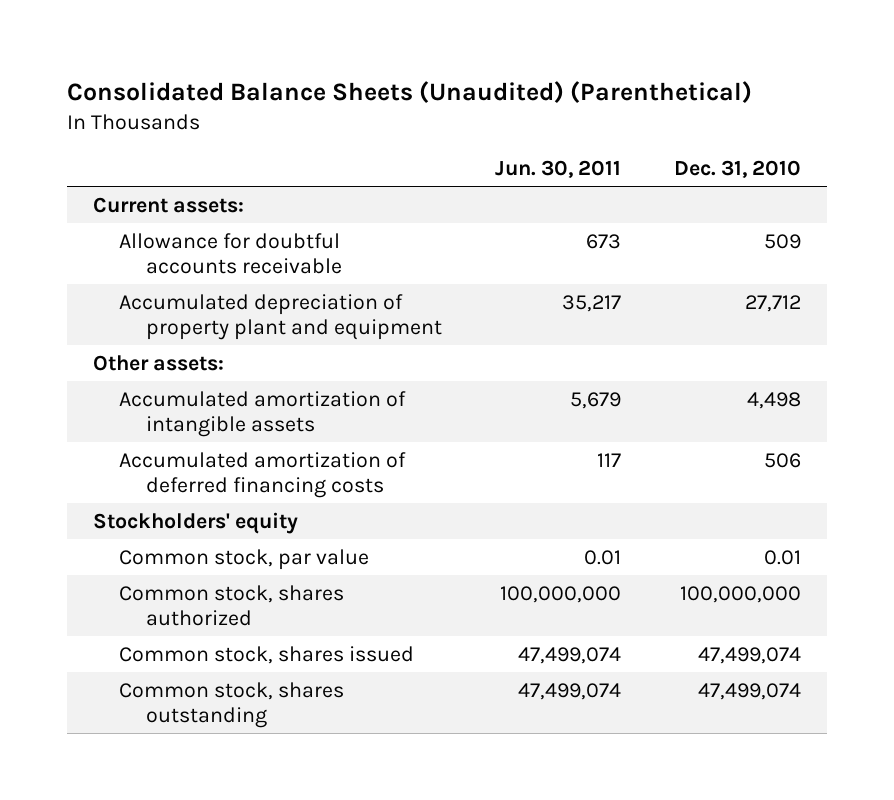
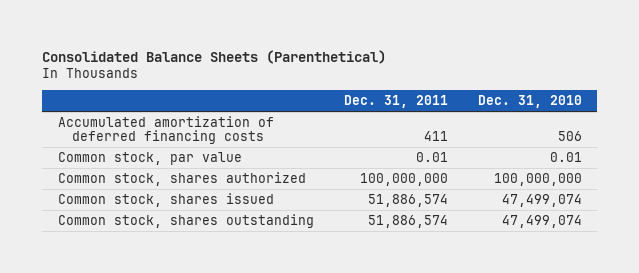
[66,81,752,104] Consolidated Balance Sheets (Unaudited) (Parenthetical) -> [42,49,387,64] Consolidated Balance Sheets (Parenthetical)
[494,160,621,179] Jun. 30, 2011 -> none
none -> [343,95,448,109] Dec. 31, 2011
[93,196,245,213] Current assets: -> none
[119,232,342,275] Allowance for doubtful accounts receivable -> none
[119,293,442,341] Accumulated depreciation of property plant and equipment -> none
[93,354,225,371] Other assets: -> none
[119,390,407,438] Accumulated amortization of intangible assets -> none
[93,511,299,534] Stockholders' equity -> none

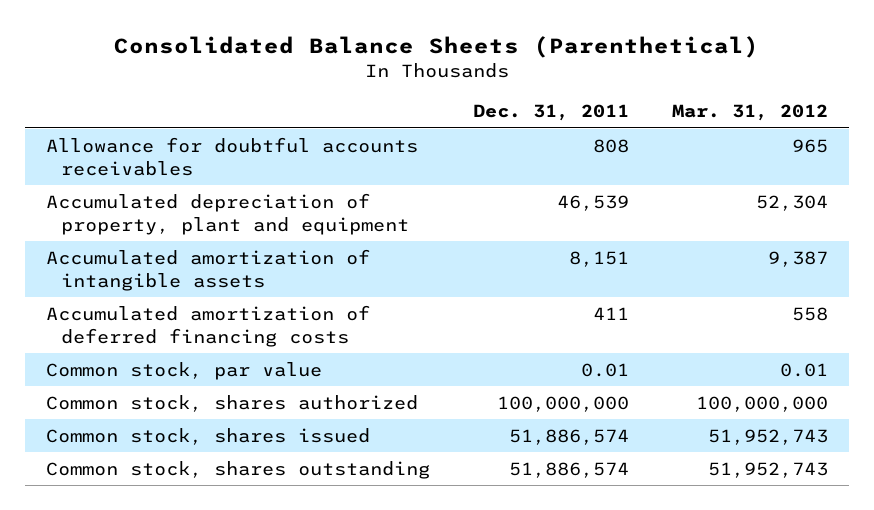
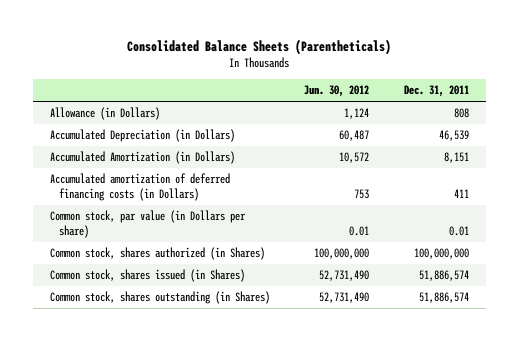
[114,35,760,58] Consolidated Balance Sheets (Parenthetical) -> [127,39,392,56] Consolidated Balance Sheets (Parentheticals)
[671,104,828,122] Mar. 31, 2012 -> none
none -> [304,85,370,98] Jun. 30, 2012
[46,136,419,176] Allowance for doubtful accounts receivables -> [50,107,161,121] Allowance (in Dollars)
[46,192,409,235] Accumulated depreciation of property, plant and equipment -> [50,129,236,143] Accumulated Depreciation (in Dollars)
[46,248,371,291] Accumulated amortization of intangible assets -> [50,151,236,165] Accumulated Amortization (in Dollars)
[46,304,371,347] Accumulated amortization of deferred financing costs -> [50,173,231,202] Accumulated amortization of deferred financing costs (in Dollars)
[46,361,323,380] Common stock, par value -> [50,210,247,239] Common stock, par value (in Dollars per share)
[46,394,419,412] Common stock, shares authorized -> [50,247,266,261] Common stock, shares authorized (in Shares)
[46,427,371,445] Common stock, shares issued -> [50,269,246,283] Common stock, shares issued (in Shares)
[46,460,431,479] Common stock, shares outstanding -> [50,291,271,305] Common stock, shares outstanding (in Shares)

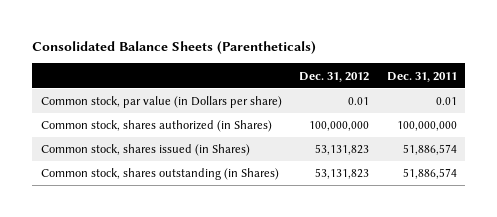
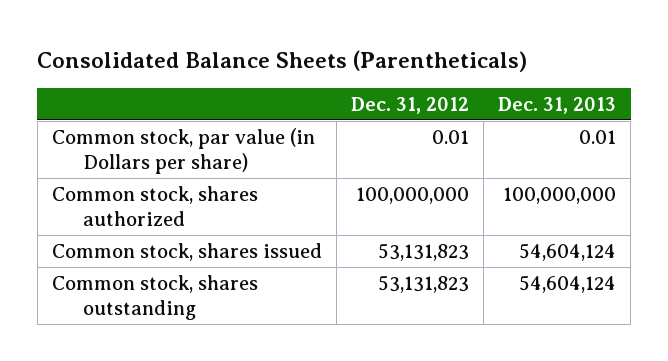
[386,71,457,82] Dec. 31, 2011 -> none
none -> [498,96,617,114] Dec. 31, 2013
[40,120,272,133] Common stock, shares authorized (in Shares) -> [51,185,258,227] Common stock, shares authorized
[40,144,250,157] Common stock, shares issued (in Shares) -> [51,242,322,261] Common stock, shares issued
[40,168,279,181] Common stock, shares outstanding (in Shares) -> [51,274,258,321] Common stock, shares outstanding

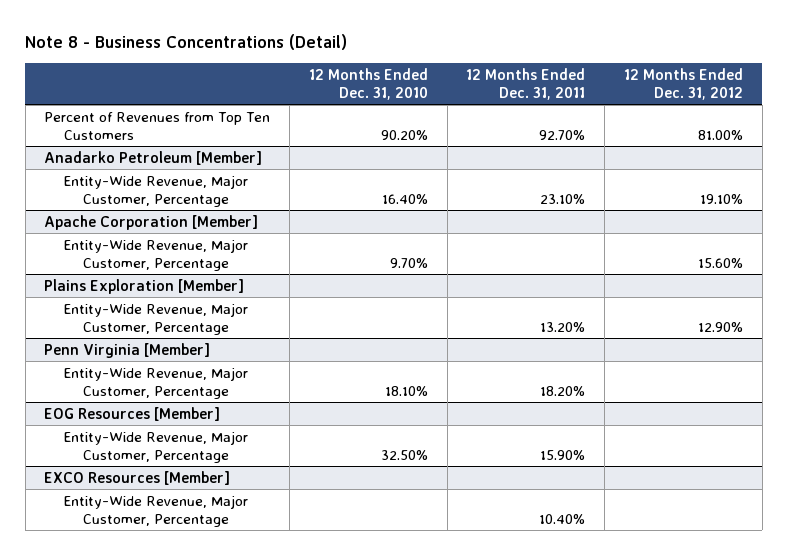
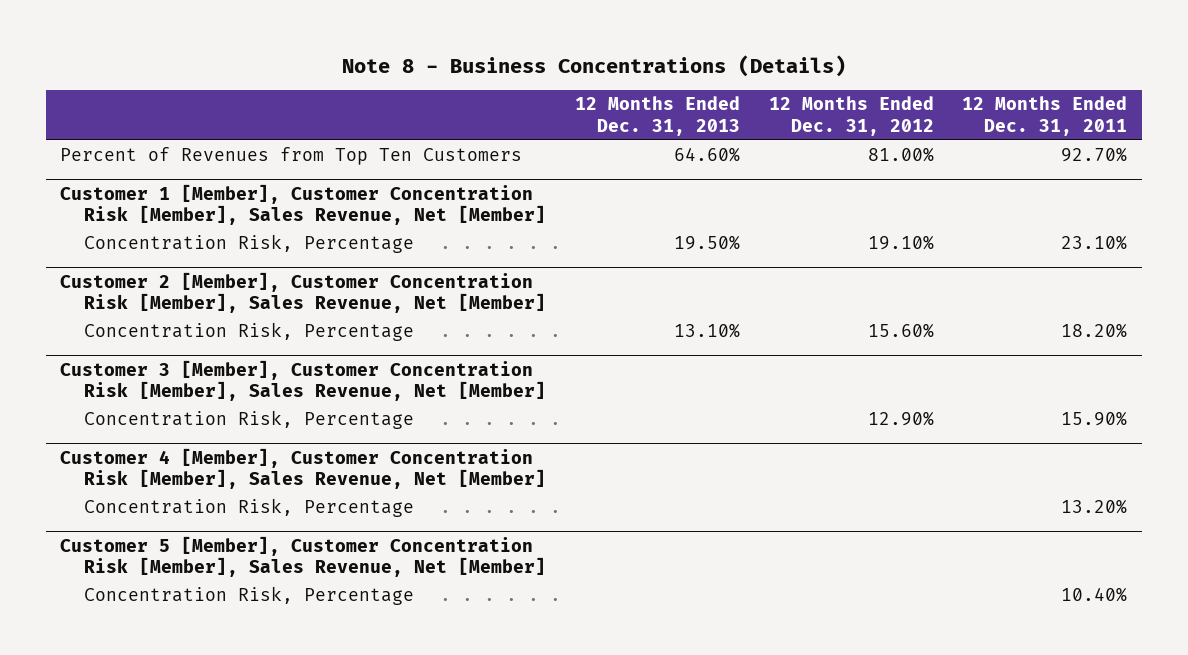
[25,34,348,51] Note 8 - Business Concentrations (Detail) -> [341,54,846,77] Note 8 - Business Concentrations (Details)
[308,67,428,100] 12 Months Ended Dec. 31, 2010 -> none
none -> [574,96,740,136] 12 Months Ended Dec. 31, 2013
[44,150,263,165] Anadarko Petroleum [Member] -> none
[44,214,259,230] Apache Corporation [Member] -> none
[63,238,248,271] Entity-Wide Revenue, Major Customer, Percentage -> none
[44,278,245,294] Plains Exploration [Member] -> none
[63,302,248,335] Entity-Wide Revenue, Major Customer, Percentage -> none
[44,342,211,358] Penn Virginia [Member] -> none
[63,366,248,399] Entity-Wide Revenue, Major Customer, Percentage -> none
[44,406,221,421] EOG Resources [Member] -> none
[63,430,248,463] Entity-Wide Revenue, Major Customer, Percentage -> none
[44,470,231,485] EXCO Resources [Member] -> none
[63,494,248,527] Entity-Wide Revenue, Major Customer, Percentage -> none
none -> [60,183,547,226] Customer 1 [Member], Customer Concentration Risk [Member], Sales Revenue, Net [Member]
[63,174,248,207] Entity-Wide Revenue, Major Customer, Percentage -> [84,234,415,254] Concentration Risk, Percentage
none -> [60,271,547,314] Customer 2 [Member], Customer Concentration Risk [Member], Sales Revenue, Net [Member]
none -> [84,322,415,342] Concentration Risk, Percentage
none -> [60,359,547,402] Customer 3 [Member], Customer Concentration Risk [Member], Sales Revenue, Net [Member]
none -> [84,410,415,430] Concentration Risk, Percentage
none -> [60,447,547,490] Customer 4 [Member], Customer Concentration Risk [Member], Sales Revenue, Net [Member]
none -> [84,498,415,518] Concentration Risk, Percentage
none -> [60,535,547,578] Customer 5 [Member], Customer Concentration Risk [Member], Sales Revenue, Net [Member]
none -> [84,586,415,606] Concentration Risk, Percentage

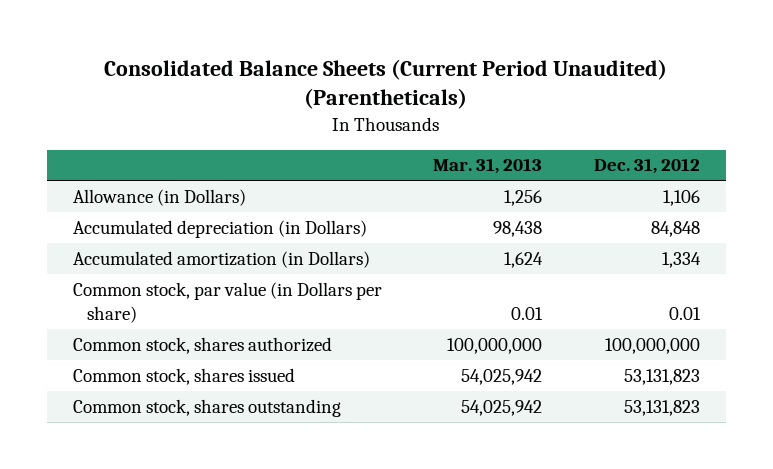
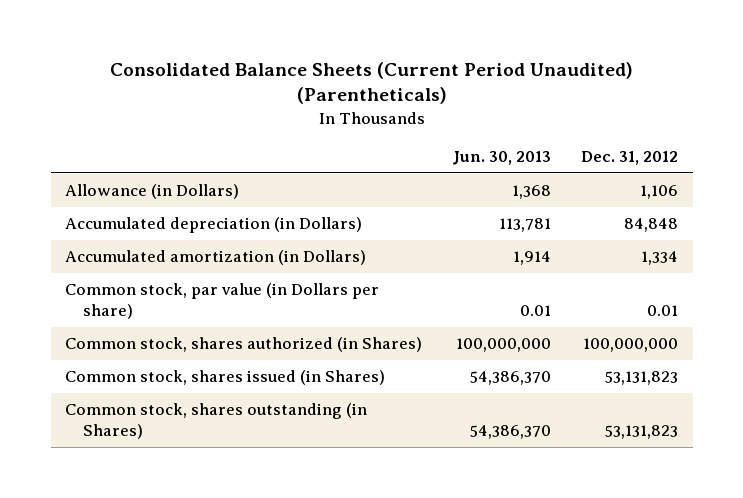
[433,158,543,175] Mar. 31, 2013 -> none
none -> [452,151,552,166] Jun. 30, 2013
[72,336,332,354] Common stock, shares authorized -> [65,336,423,352] Common stock, shares authorized (in Shares)
[72,367,295,385] Common stock, shares issued -> [65,369,386,385] Common stock, shares issued (in Shares)
[72,398,341,417] Common stock, shares outstanding -> [65,402,368,439] Common stock, shares outstanding (in Shares)

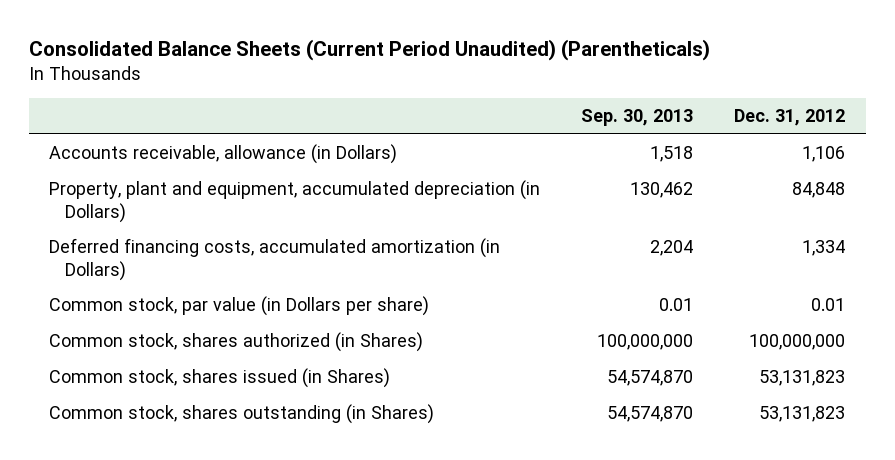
[452,151,552,166] Jun. 30, 2013 -> none
none -> [581,109,694,127] Sep. 30, 2013
[65,183,240,199] Allowance (in Dollars) -> [49,144,398,165] Accounts receivable, allowance (in Dollars)
[65,216,363,233] Accumulated depreciation (in Dollars) -> [49,180,541,223] Property, plant and equipment, accumulated depreciation (in Dollars)
[65,249,367,265] Accumulated amortization (in Dollars) -> [49,238,501,281] Deferred financing costs, accumulated amortization (in Dollars)

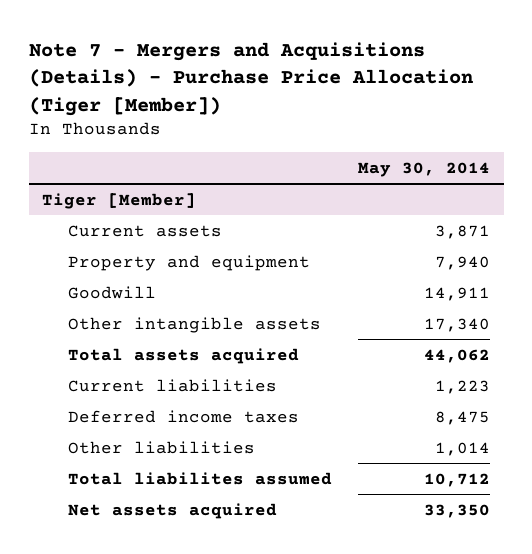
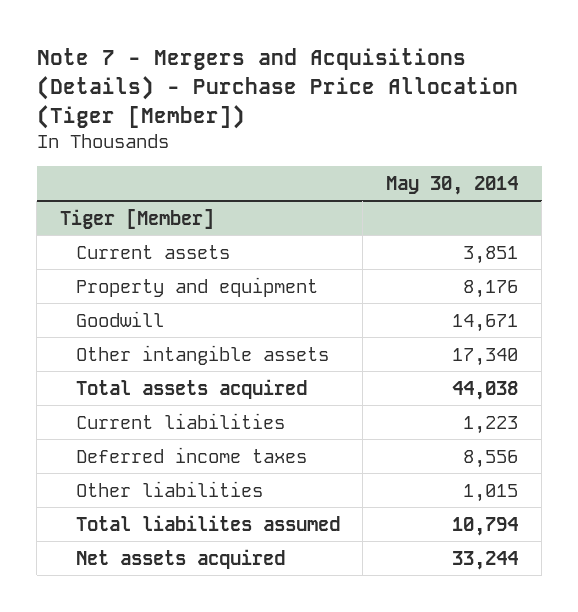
[435,224,491,239] 3,871 -> [463,245,519,264] 3,851
[435,255,491,270] 7,940 -> [463,279,519,298] 8,176
[424,286,491,301] 14,911 -> [452,313,519,332] 14,671
[424,348,491,363] 44,062 -> [452,380,519,400] 44,038
[435,410,491,425] 8,475 -> [463,449,519,468] 8,556
[435,441,491,456] 1,014 -> [463,483,519,502] 1,015
[424,472,491,487] 10,712 -> [452,516,519,536] 10,794
[424,503,491,518] 33,350 -> [452,550,519,570] 33,244

